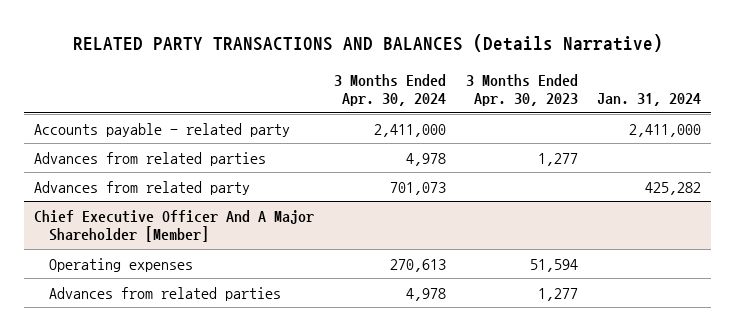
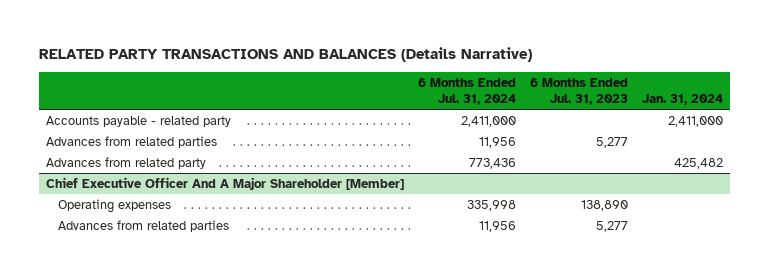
[333,73,446,107] 3 Months Ended Apr. 30, 2024 -> none
[465,73,578,107] 3 Months Ended Apr. 30, 2023 -> none
none -> [418,78,517,106] 6 Months Ended Jul. 31, 2024
none -> [529,78,628,106] 6 Months Ended Jul. 31, 2023
[645,181,702,195] 425,282 -> [673,157,723,169] 425,482

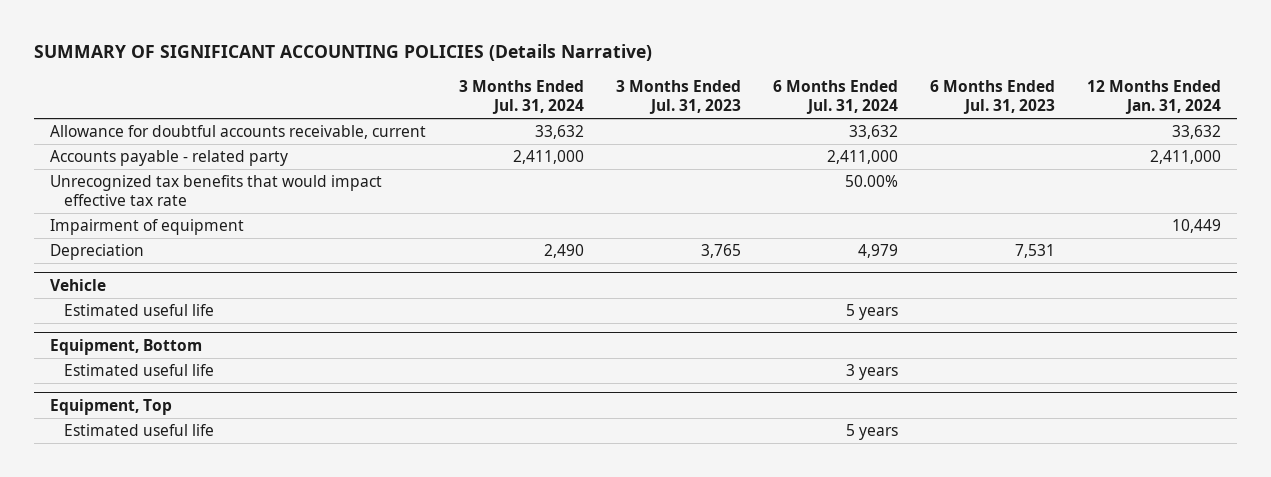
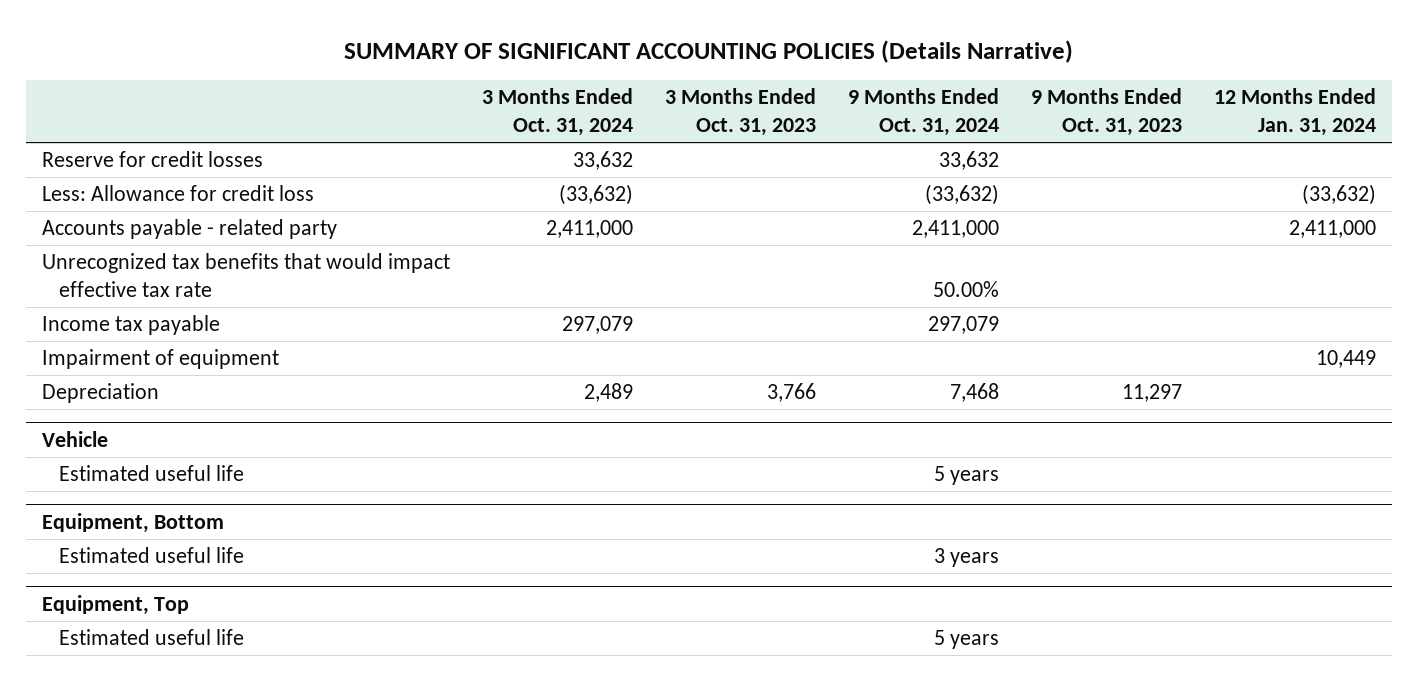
[458,79,584,115] 3 Months Ended Jul. 31, 2024 -> none
[615,79,741,115] 3 Months Ended Jul. 31, 2023 -> none
[772,79,898,115] 6 Months Ended Jul. 31, 2024 -> none
[929,79,1055,115] 6 Months Ended Jul. 31, 2023 -> none
none -> [481,88,633,136] 3 Months Ended Oct. 31, 2024
none -> [664,88,816,136] 3 Months Ended Oct. 31, 2023
none -> [847,88,999,136] 9 Months Ended Oct. 31, 2024
none -> [1031,88,1183,136] 9 Months Ended Oct. 31, 2023
none -> [41,151,263,168] Reserve for credit losses
[50,125,427,140] Allowance for doubtful accounts receivable, current -> [41,185,314,202] Less: Allowance for credit loss
[1171,125,1221,140] 33,632 -> [1302,184,1377,206] (33,632)
none -> [41,315,220,336] Income tax payable

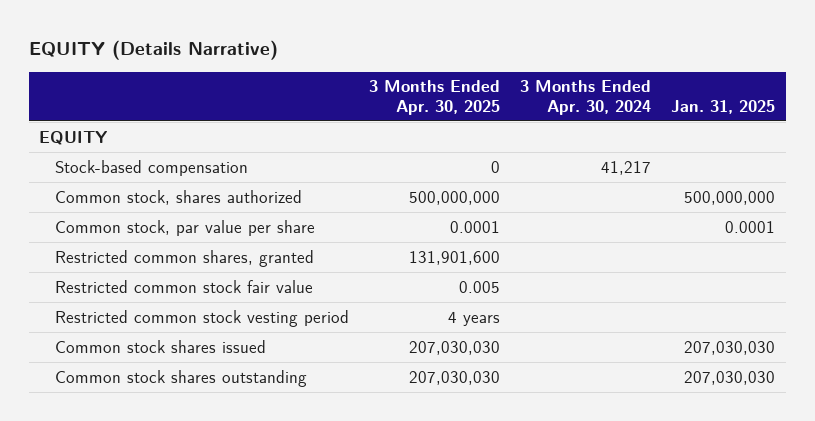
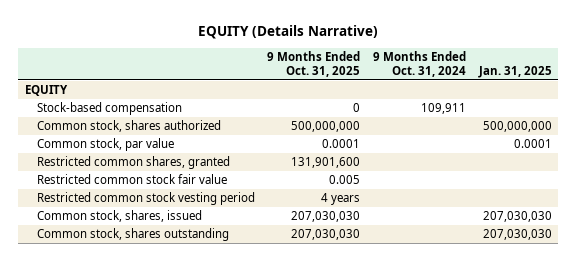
[369,80,501,115] 3 Months Ended Apr. 30, 2025 -> none
[520,80,652,115] 3 Months Ended Apr. 30, 2024 -> none
none -> [267,51,361,77] 9 Months Ended Oct. 31, 2025
none -> [373,51,467,77] 9 Months Ended Oct. 31, 2024
[55,219,316,236] Common stock, par value per share -> [36,138,174,152] Common stock, par value
[55,339,267,353] Common stock shares issued -> [36,210,202,223] Common stock, shares, issued
[55,369,308,387] Common stock shares outstanding -> [36,228,229,242] Common stock, shares outstanding

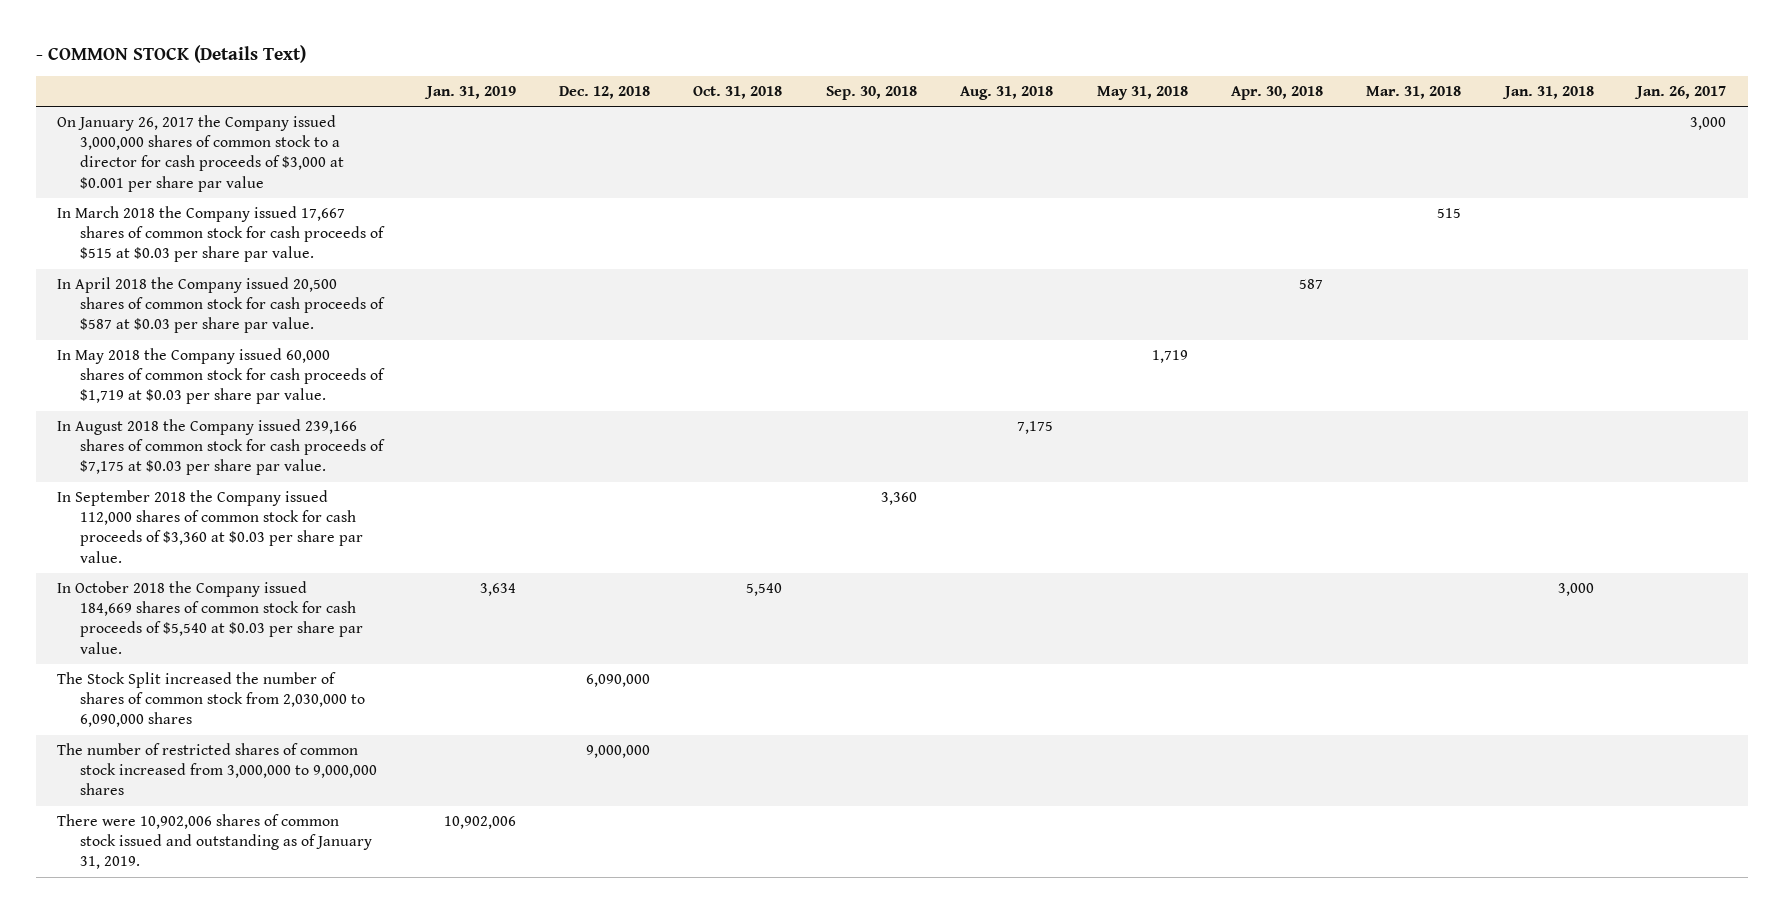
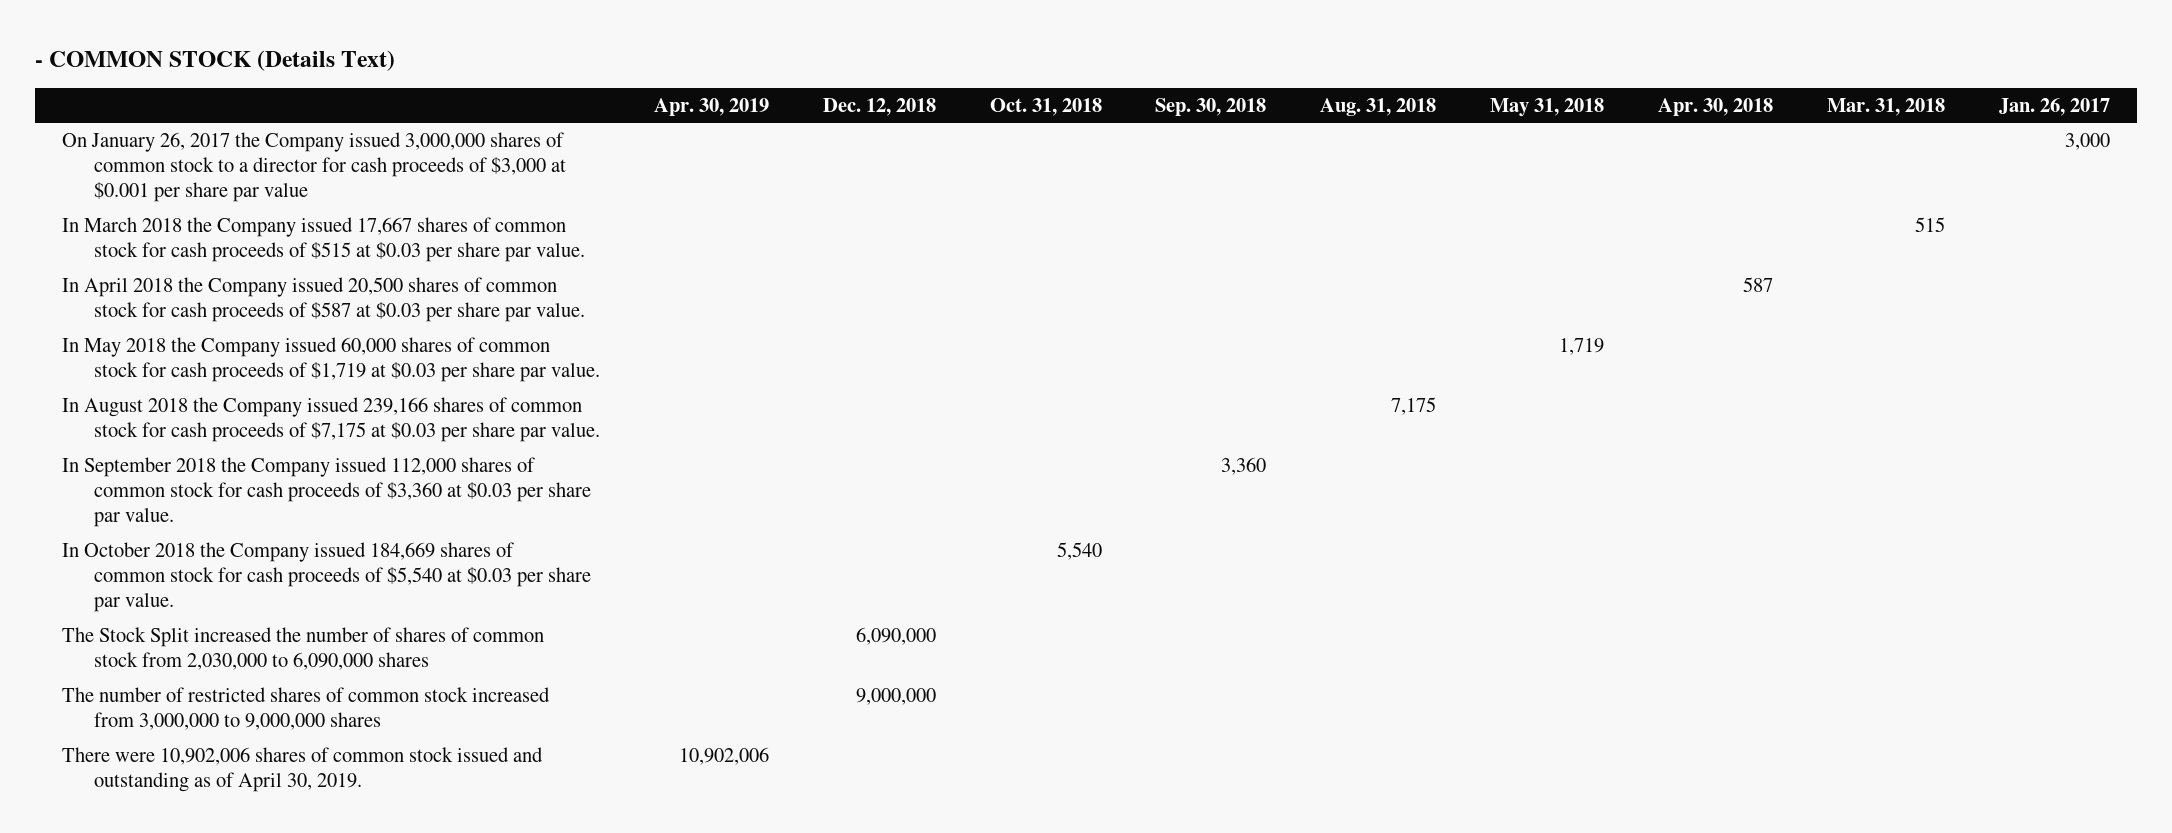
[423,86,516,100] Jan. 31, 2019 -> none
[1501,86,1594,100] Jan. 31, 2018 -> none
none -> [653,97,769,116] Apr. 30, 2019
[57,814,373,870] There were 10,902,006 shares of common stock issued and outstanding as of January 31, 2019. -> [62,747,544,793] There were 10,902,006 shares of common stock issued and outstanding as of April 30, 2019.

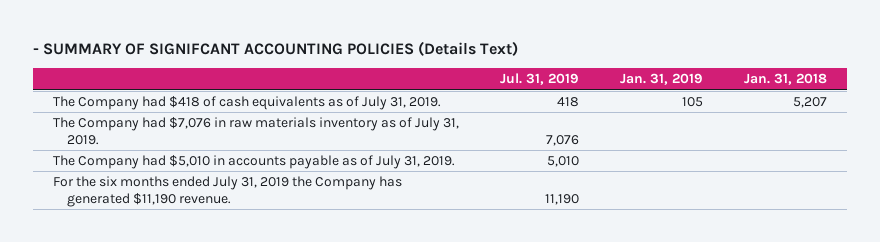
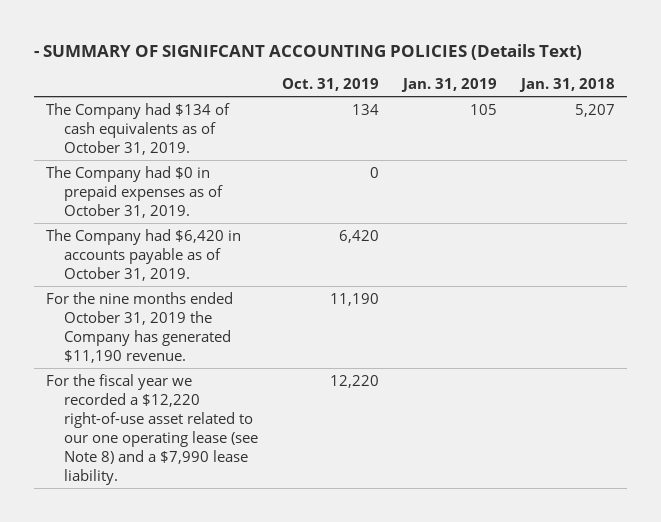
[500,73,580,86] Jul. 31, 2019 -> none
none -> [281,77,379,91] Oct. 31, 2019
[53,117,460,145] The Company had $7,076 in raw materials inventory as of July 31, 2019. -> none
[53,96,442,111] The Company had $418 of cash equivalents as of July 31, 2019. -> [45,102,230,155] The Company had $134 of cash equivalents as of October 31, 2019.
none -> [45,165,223,218] The Company had $0 in prepaid expenses as of October 31, 2019.
[53,155,456,170] The Company had $5,010 in accounts payable as of July 31, 2019. -> [45,228,241,281] The Company had $6,420 in accounts payable as of October 31, 2019.
[53,176,403,207] For the six months ended July 31, 2019 the Company has generated $11,190 revenue. -> [45,291,233,363] For the nine months ended October 31, 2019 the Company has generated $11,190 revenue.
none -> [45,373,258,485] For the fiscal year we recorded a $12,220 right-of-use asset related to our one operating lease (see Note 8) and a $7,990 lease liability.

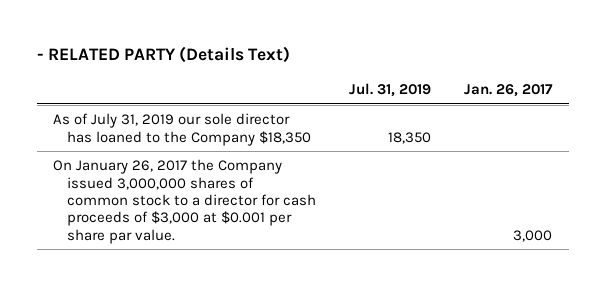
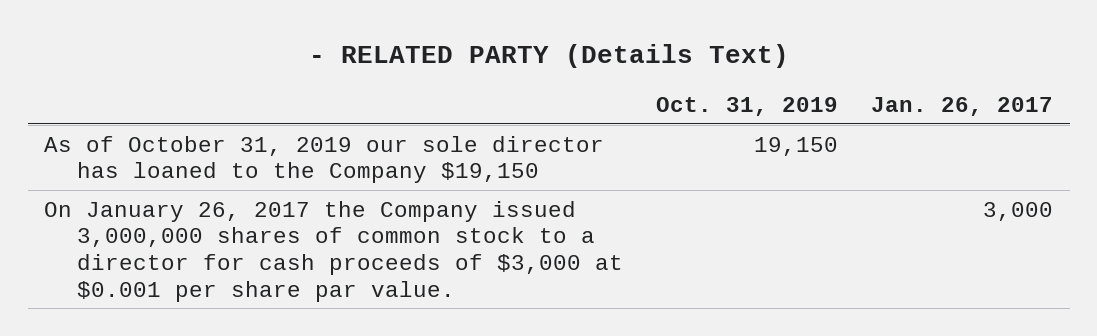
[349,83,432,98] Jul. 31, 2019 -> none
none -> [655,97,838,117] Oct. 31, 2019
[53,113,312,146] As of July 31, 2019 our sole director has loaned to the Company $18,350 -> [44,135,605,184] As of October 31, 2019 our sole director has loaned to the Company $19,150

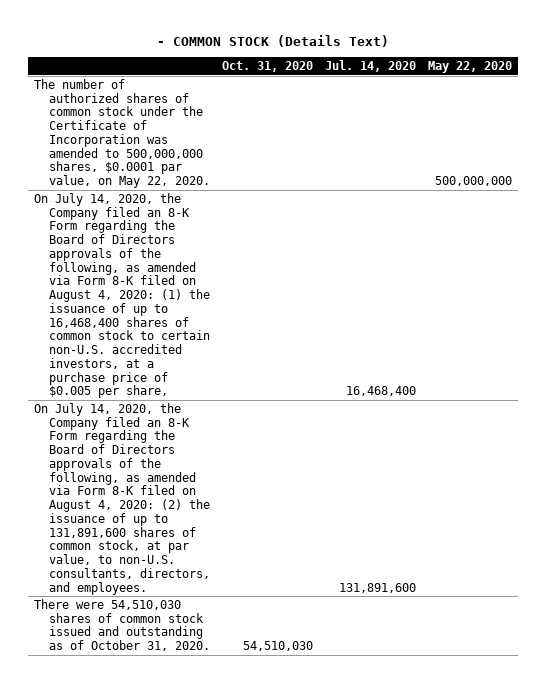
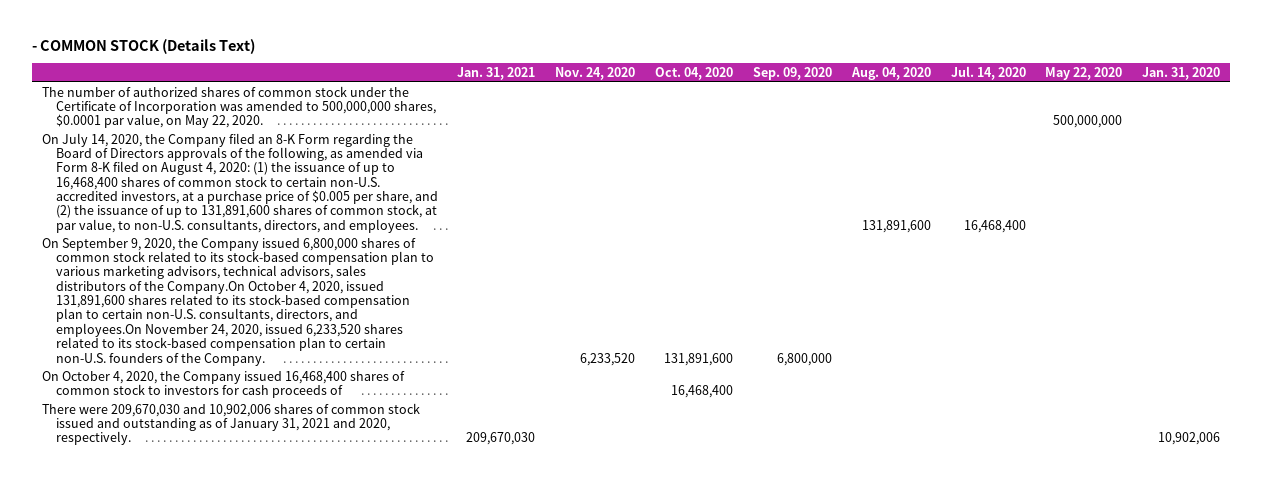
[222,60,314,72] Oct. 31, 2020 -> none
none -> [457,67,536,81] Jan. 31, 2021
none -> [555,67,636,81] Nov. 24, 2020
none -> [655,67,734,81] Oct. 04, 2020
none -> [752,67,832,81] Sep. 09, 2020
none -> [850,67,931,81] Aug. 04, 2020
none -> [1142,67,1221,81] Jan. 31, 2020
[33,402,210,595] On July 14, 2020, the Company filed an 8-K Form regarding the Board of Directors approvals of the following, as amended via Form 8-K filed on August 4, 2020: (2) the issuance of up to 131,891,600 shares of common stock, at par value, to non-U.S. consultants, directors, and employees. -> none
[33,192,210,399] On July 14, 2020, the Company filed an 8-K Form regarding the Board of Directors approvals of the following, as amended via Form 8-K filed on August 4, 2020: (1) the issuance of up to 16,468,400 shares of common stock to certain non-U.S. accredited investors, at a purchase price of $0.005 per share, -> [41,132,438,233] On July 14, 2020, the Company filed an 8-K Form regarding the Board of Directors approvals of the following, as amended via Form 8-K filed on August 4, 2020: (1) the issuance of up to 16,468,400 shares of common stock to certain non-U.S. accredited investors, at a purchase price of $0.005 per share, and (2) the issuance of up to 131,891,600 shares of common stock, at par value, to non-U.S. consultants, directors, and employees.
none -> [41,237,434,366] On September 9, 2020, the Company issued 6,800,000 shares of common stock related to its stock-based compensation plan to various marketing advisors, technical advisors, sales distributors of the Company.On October 4, 2020, issued 131,891,600 shares related to its stock-based compensation plan to certain non-U.S. consultants, directors, and employees.On November 24, 2020, issued 6,233,520 shares related to its stock-based compensation plan to certain non-U.S. founders of the Company.
[33,598,210,652] There were 54,510,030 shares of common stock issued and outstanding as of October 31, 2020. -> [41,370,405,398] On October 4, 2020, the Company issued 16,468,400 shares of common stock to investors for cash proceeds of
none -> [41,402,420,446] There were 209,670,030 and 10,902,006 shares of common stock issued and outstanding as of January 31, 2021 and 2020, respectively.

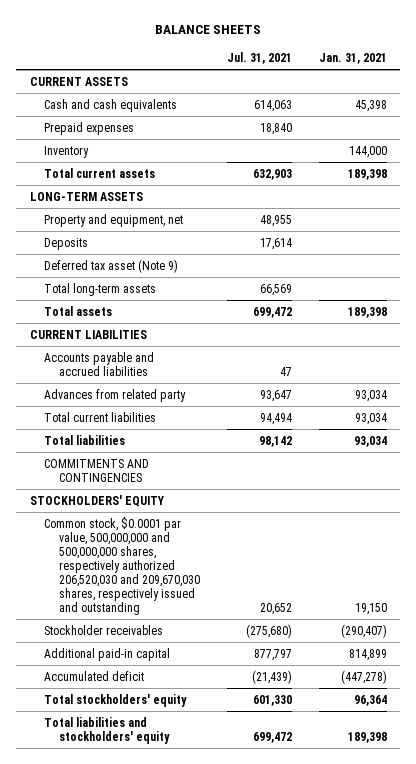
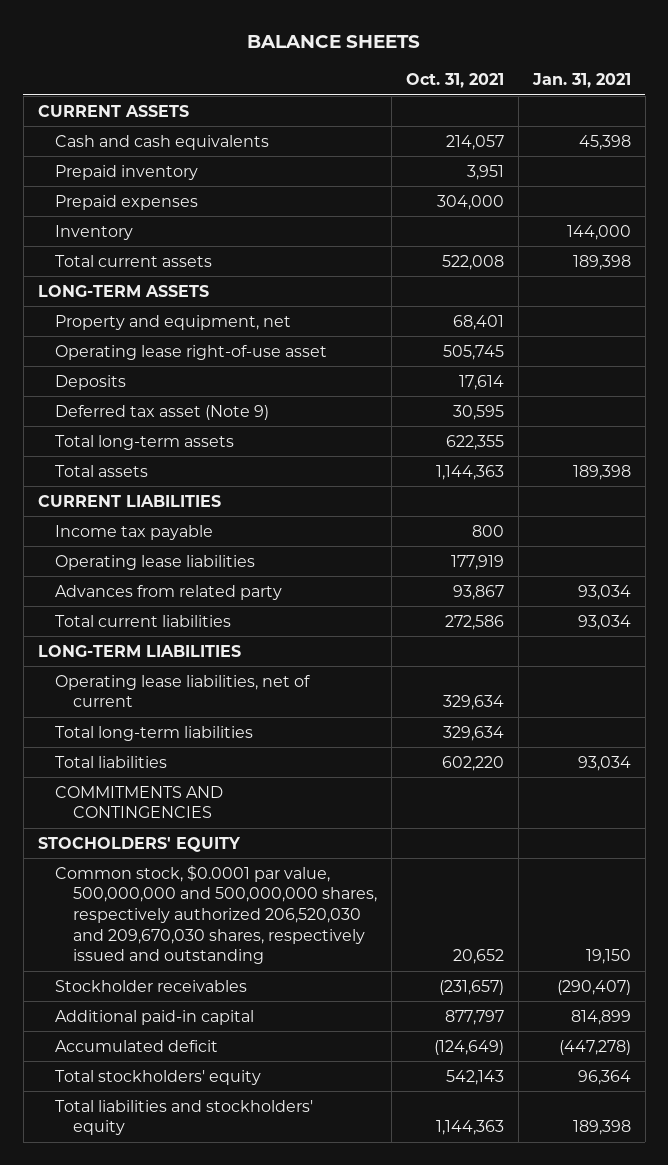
[226,51,292,64] Jul. 31, 2021 -> none
none -> [406,73,505,89] Oct. 31, 2021
none -> [55,164,199,180] Prepaid inventory
none -> [55,344,328,360] Operating lease right-of-use asset
[44,351,155,376] Accounts payable and accrued liabilities -> none
none -> [55,524,214,540] Income tax payable
none -> [55,554,256,570] Operating lease liabilities
none -> [37,644,241,657] LONG-TERM LIABILITIES
none -> [55,674,311,708] Operating lease liabilities, net of current
none -> [55,725,254,741] Total long-term liabilities
[29,494,164,507] STOCKHOLDERS' EQUITY -> [37,836,241,852] STOCHOLDERS' EQUITY

